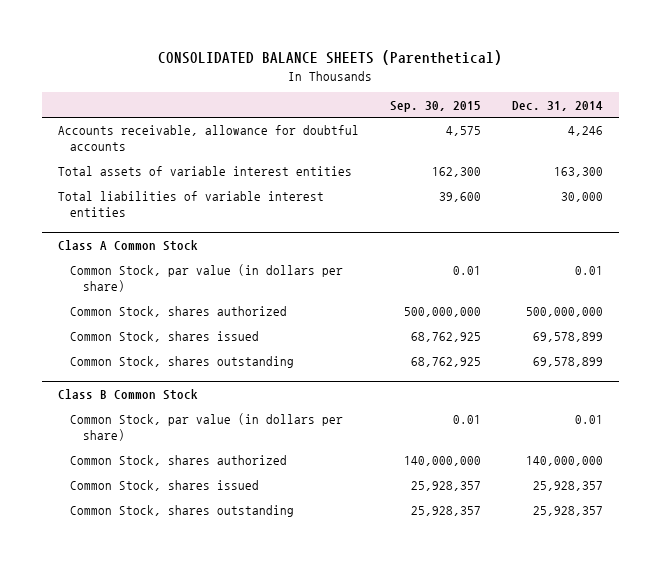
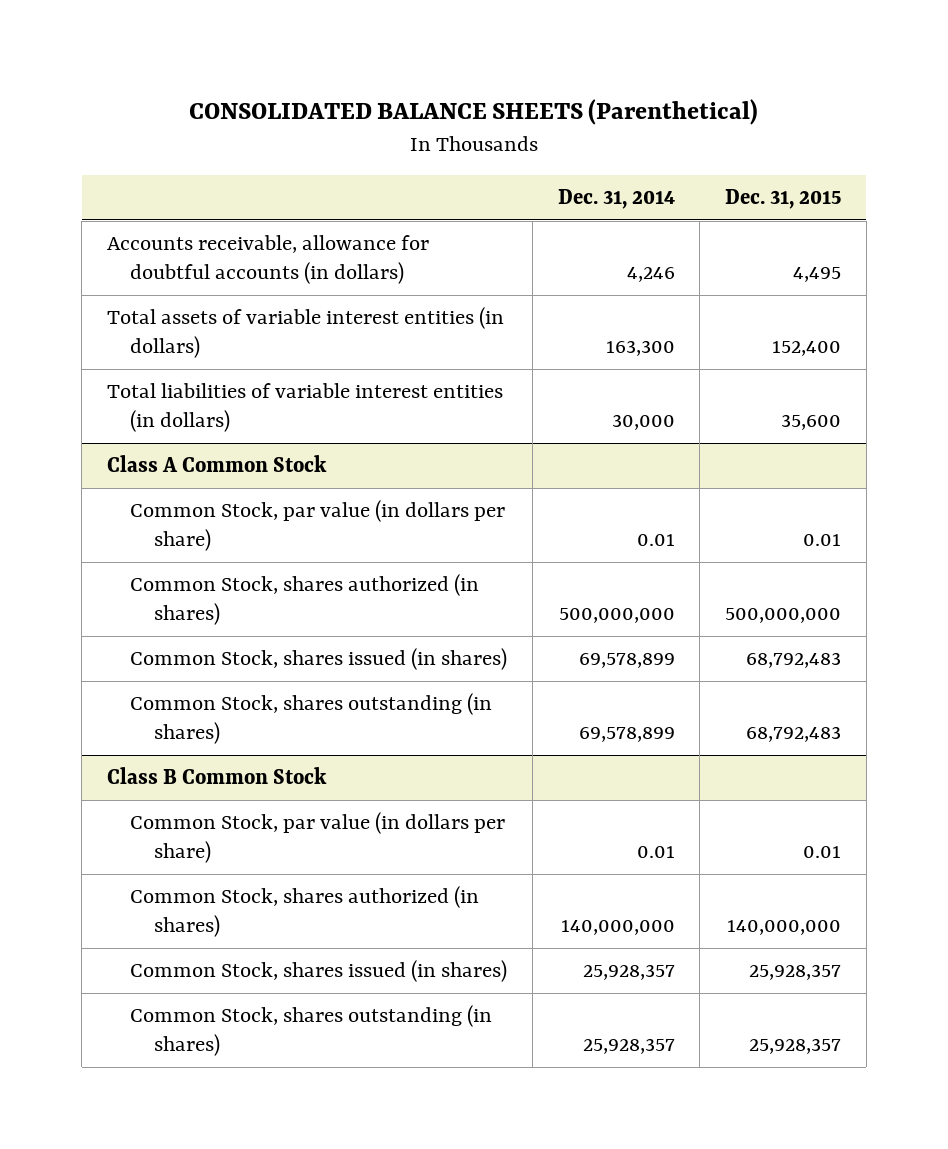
[389,100,481,112] Sep. 30, 2015 -> none
none -> [725,189,842,210] Dec. 31, 2015
[57,125,359,152] Accounts receivable, allowance for doubtful accounts -> [106,235,429,285] Accounts receivable, allowance for doubtful accounts (in dollars)
[57,166,352,177] Total assets of variable interest entities -> [106,307,504,359] Total assets of variable interest entities (in dollars)
[57,191,324,218] Total liabilities of variable interest entities -> [106,383,503,433] Total liabilities of variable interest entities (in dollars)
[70,306,288,318] Common Stock, shares authorized -> [130,574,480,626] Common Stock, shares authorized (in shares)
[70,331,260,343] Common Stock, shares issued -> [130,648,508,671] Common Stock, shares issued (in shares)
[70,356,295,369] Common Stock, shares outstanding -> [130,693,493,745] Common Stock, shares outstanding (in shares)
[70,455,288,467] Common Stock, shares authorized -> [130,886,480,938] Common Stock, shares authorized (in shares)
[70,480,260,492] Common Stock, shares issued -> [130,960,508,983] Common Stock, shares issued (in shares)
[70,505,295,518] Common Stock, shares outstanding -> [130,1005,493,1057] Common Stock, shares outstanding (in shares)

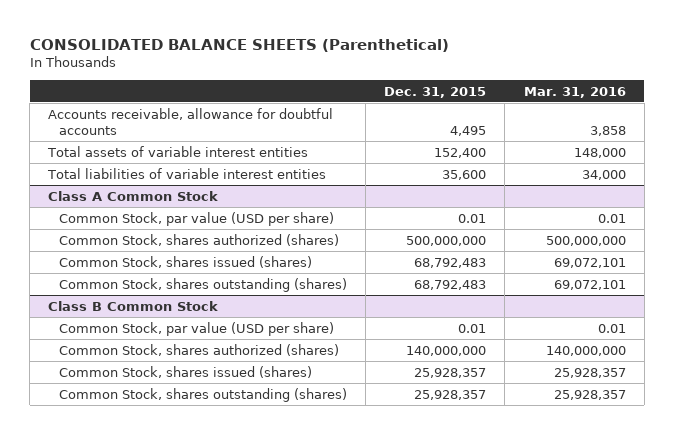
[557,189,675,210] Dec. 31, 2014 -> none
none -> [523,86,626,98] Mar. 31, 2016
[106,235,429,285] Accounts receivable, allowance for doubtful accounts (in dollars) -> [48,107,334,136] Accounts receivable, allowance for doubtful accounts
[106,307,504,359] Total assets of variable interest entities (in dollars) -> [47,145,309,157] Total assets of variable interest entities
[106,383,503,433] Total liabilities of variable interest entities (in dollars) -> [47,167,327,179] Total liabilities of variable interest entities
[130,500,506,552] Common Stock, par value (in dollars per share) -> [58,211,334,226] Common Stock, par value (USD per share)
[130,574,480,626] Common Stock, shares authorized (in shares) -> [58,233,339,246] Common Stock, shares authorized (shares)
[130,648,508,671] Common Stock, shares issued (in shares) -> [58,255,312,268] Common Stock, shares issued (shares)
[130,693,493,745] Common Stock, shares outstanding (in shares) -> [58,277,347,292] Common Stock, shares outstanding (shares)
[130,812,506,864] Common Stock, par value (in dollars per share) -> [58,321,334,336] Common Stock, par value (USD per share)
[130,886,480,938] Common Stock, shares authorized (in shares) -> [58,343,339,356] Common Stock, shares authorized (shares)
[130,960,508,983] Common Stock, shares issued (in shares) -> [58,365,312,378] Common Stock, shares issued (shares)
[130,1005,493,1057] Common Stock, shares outstanding (in shares) -> [58,387,347,402] Common Stock, shares outstanding (shares)

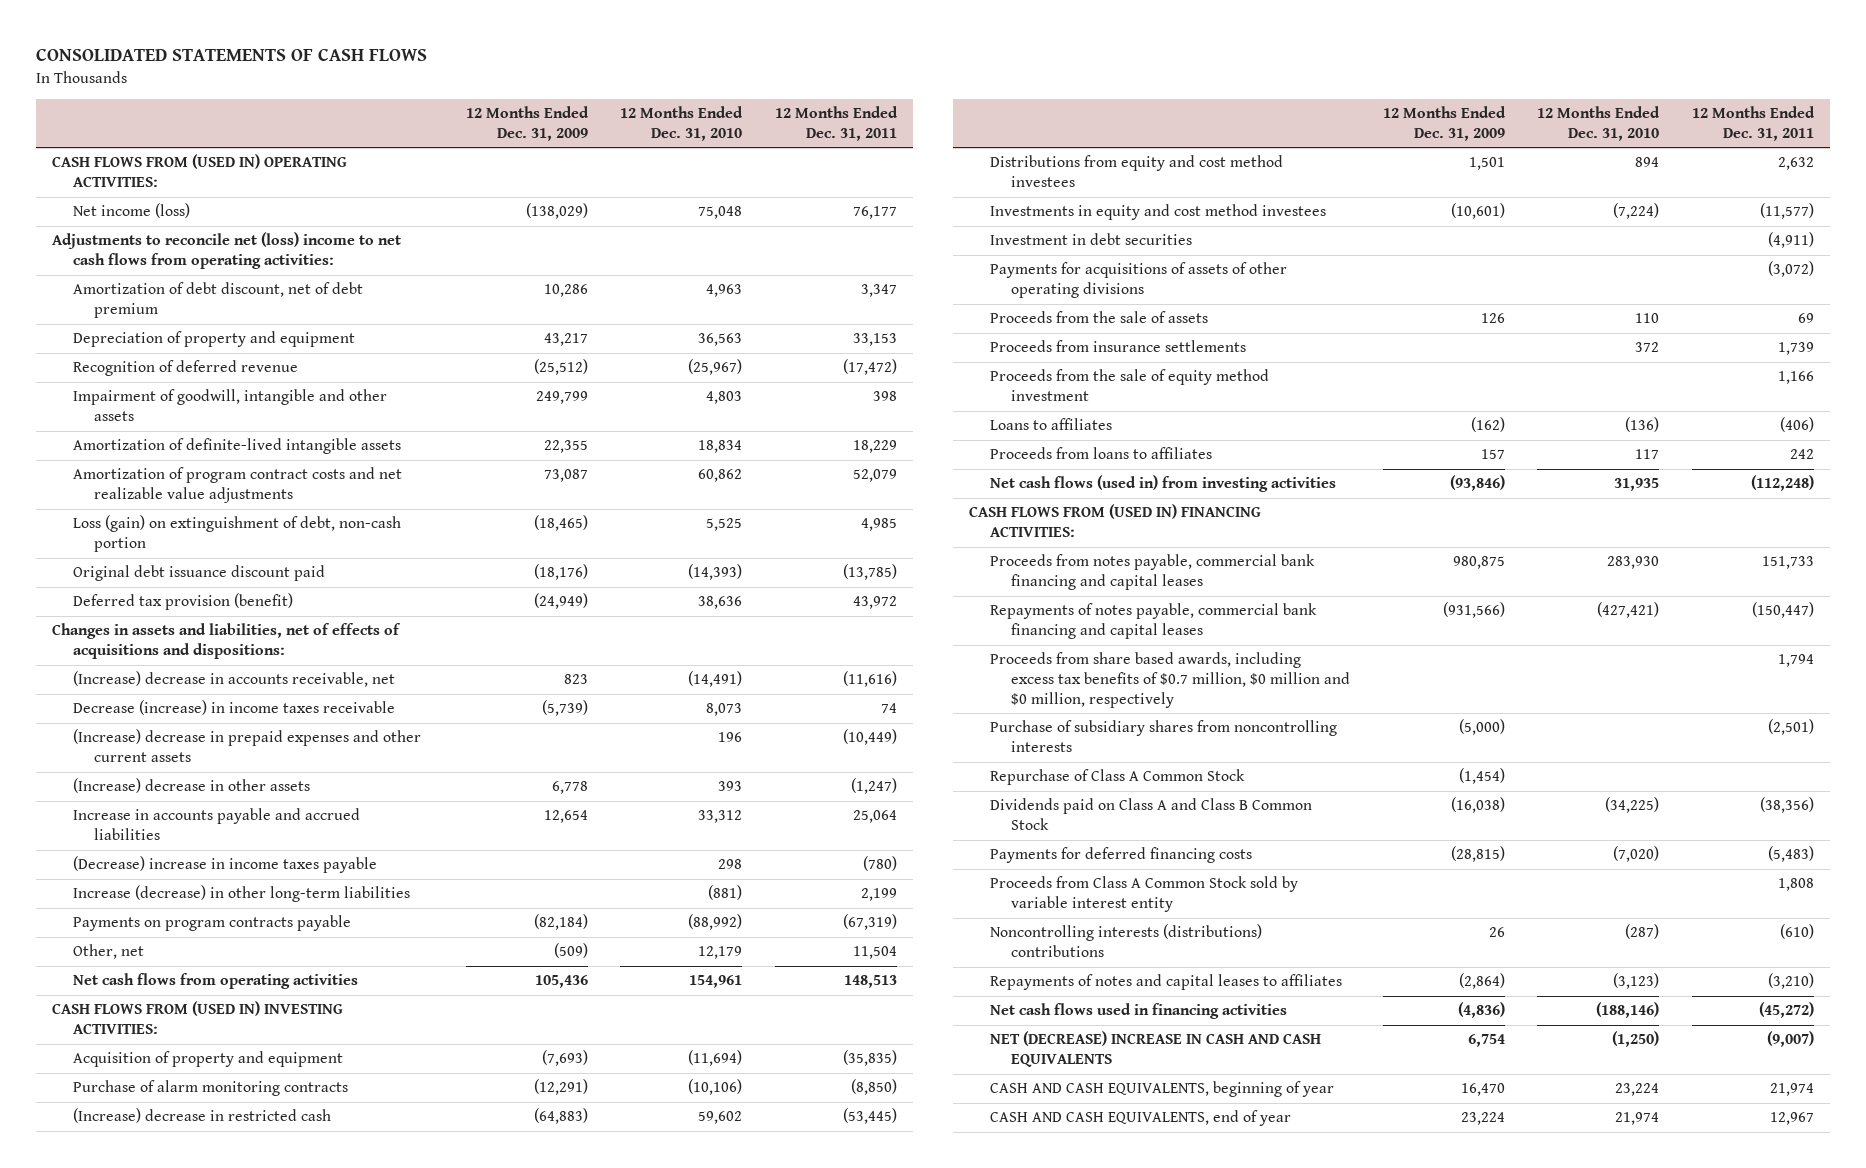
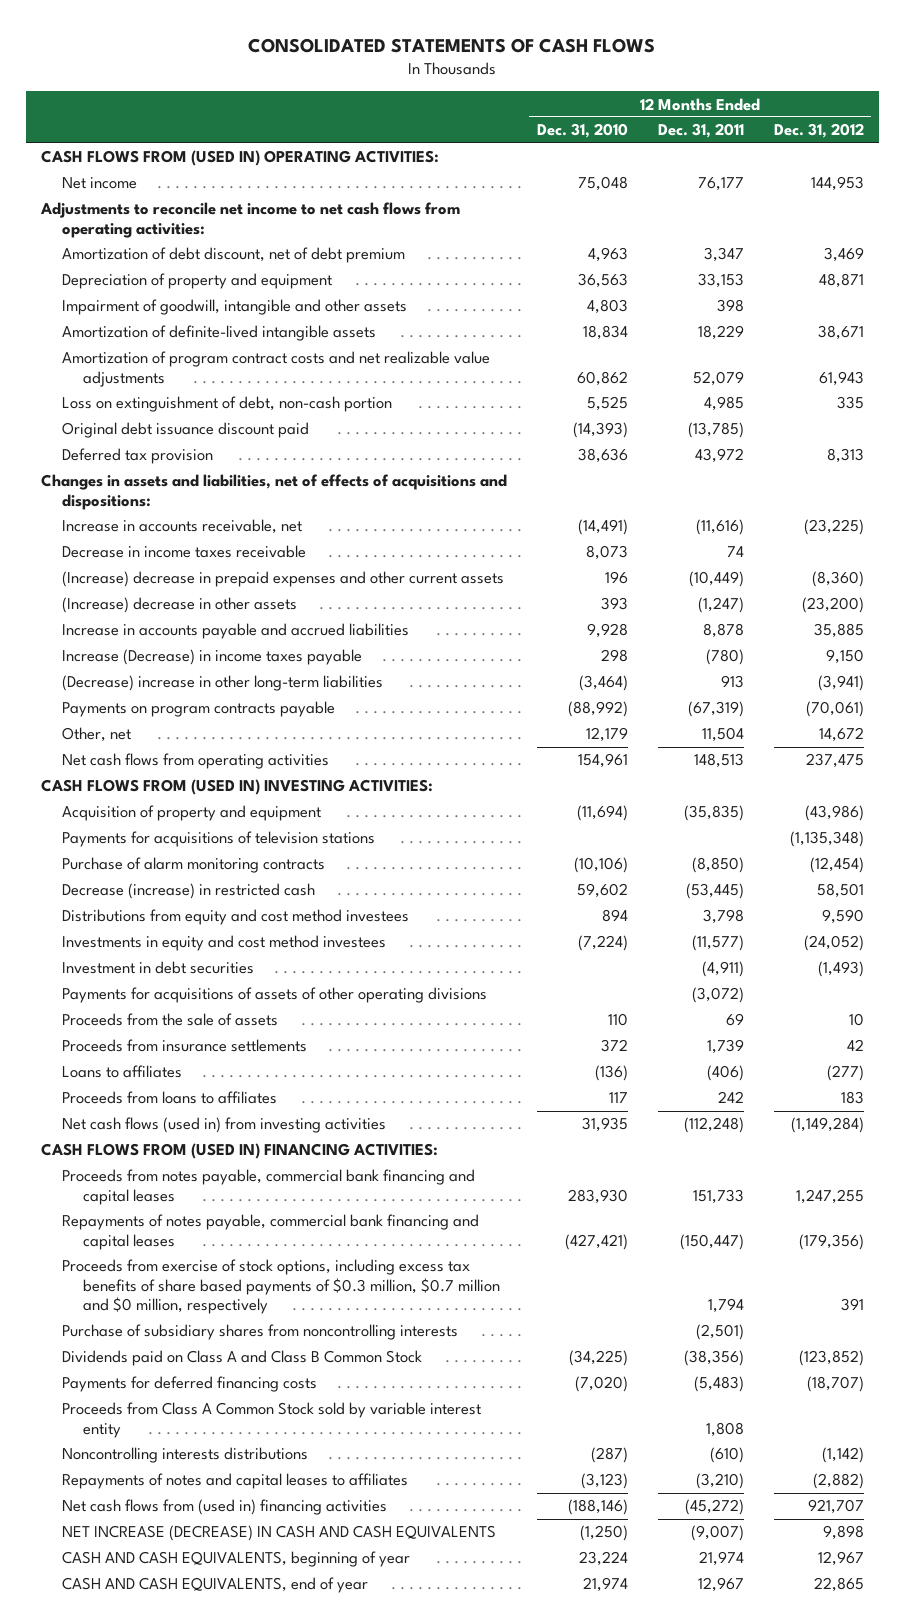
[465,106,589,141] 12 Months Ended Dec. 31, 2009 -> none
none -> [773,123,864,139] Dec. 31, 2012
[73,203,191,219] Net income (loss) -> [61,177,137,190] Net income
[52,232,402,270] Adjustments to reconcile net (loss) income to net cash flows from operating activities: -> [39,202,460,238] Adjustments to reconcile net income to net cash flows from operating activities:
[73,360,299,377] Recognition of deferred revenue -> none
[73,515,402,553] Loss (gain) on extinguishment of debt, non-cash portion -> [61,396,392,413] Loss on extinguishment of debt, non-cash portion
[73,593,294,611] Deferred tax provision (benefit) -> [61,448,213,465] Deferred tax provision
[73,671,396,688] (Increase) decrease in accounts receivable, net -> [61,519,302,535] Increase in accounts receivable, net
[73,700,396,716] Decrease (increase) in income taxes receivable -> [61,545,306,559] Decrease in income taxes receivable
[698,810,743,824] 33,312 -> [586,623,628,639] 9,928
[852,810,897,824] 25,064 -> [702,623,744,639] 8,878
[73,856,378,874] (Decrease) increase in income taxes payable -> [61,649,362,666] Increase (Decrease) in income taxes payable
[73,885,411,903] Increase (decrease) in other long-term liabilities -> [61,675,383,692] (Decrease) increase in other long-term liabilities
[708,885,743,901] (881) -> [578,675,628,692] (3,464)
[860,888,897,902] 2,199 -> [720,675,744,689] 913
none -> [61,831,375,848] Payments for acquisitions of television stations
[73,1108,332,1124] (Increase) decrease in restricted cash -> [61,883,315,900] Decrease (increase) in restricted cash
[1777,157,1814,171] 2,632 -> [702,909,744,925] 3,798
[990,369,1270,402] Proceeds from the sale of equity method investment -> none
[990,652,1351,709] Proceeds from share based awards, including excess tax benefits of $0.7 million, $0 million and $0 million, respectively -> [61,1259,501,1315] Proceeds from exercise of stock options, including excess tax benefits of share based payments of $0.3 million, $0.7 million and $0 million, respectively
[990,769,1246,786] Repurchase of Class A Common Stock -> none
[990,924,1263,958] Noncontrolling interests (distributions) contributions -> [61,1447,308,1464] Noncontrolling interests distributions
[990,1003,1288,1020] Net cash flows used in financing activities -> [61,1499,387,1516] Net cash flows from (used in) financing activities
[990,1031,1322,1068] NET (DECREASE) INCREASE IN CASH AND CASH EQUIVALENTS -> [61,1525,496,1542] NET INCREASE (DECREASE) IN CASH AND CASH EQUIVALENTS

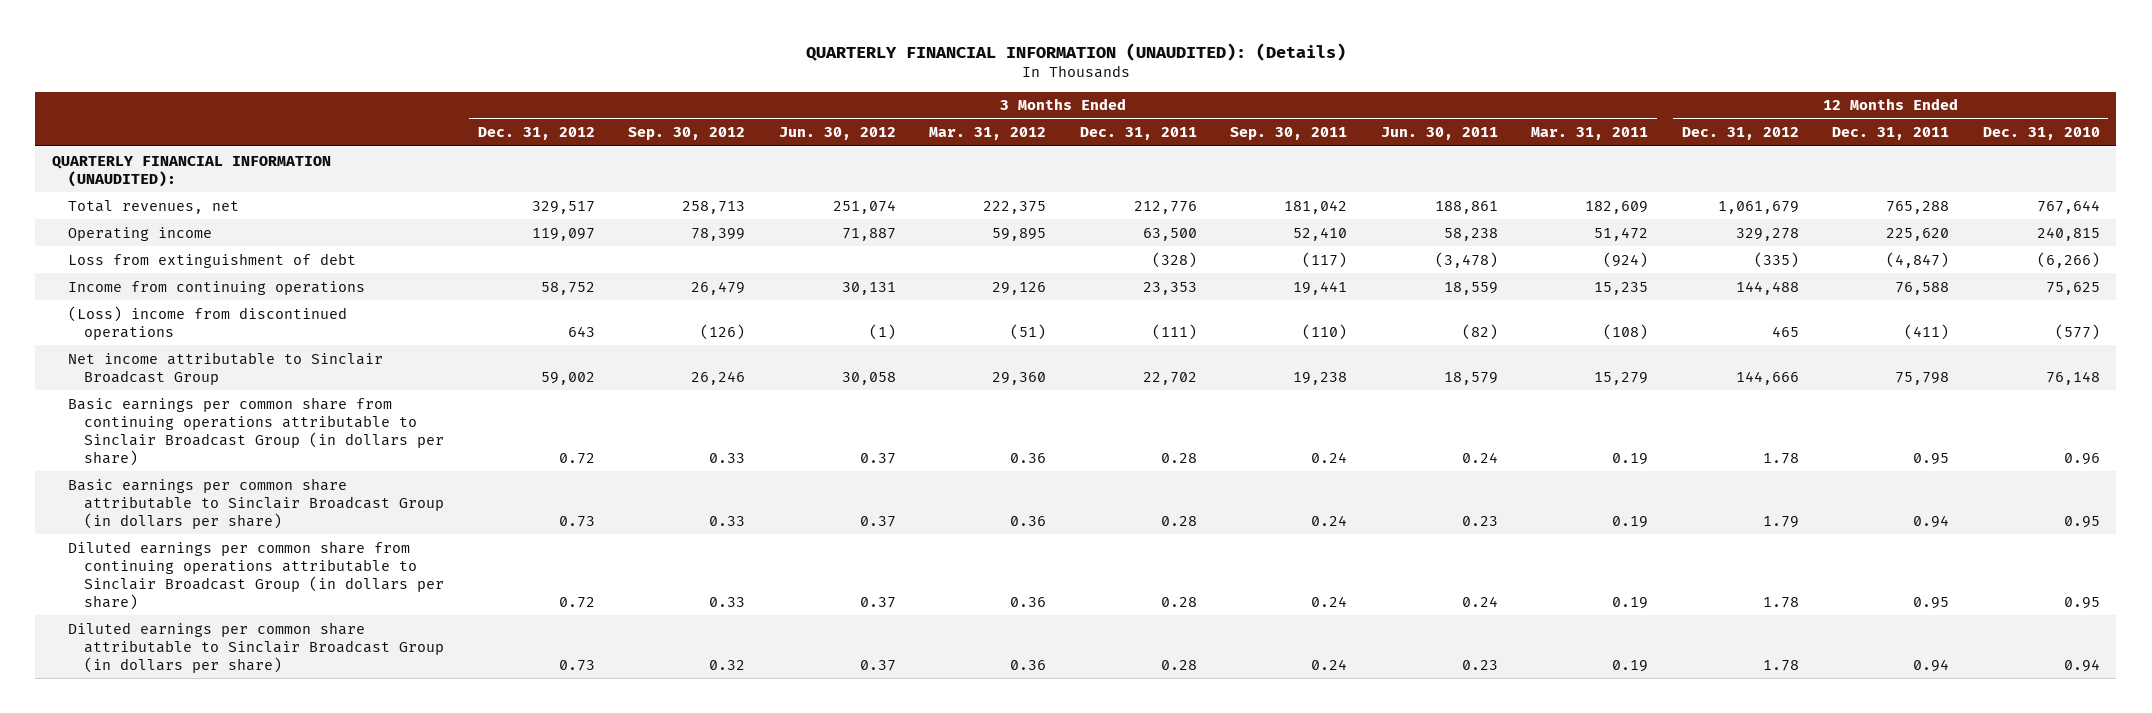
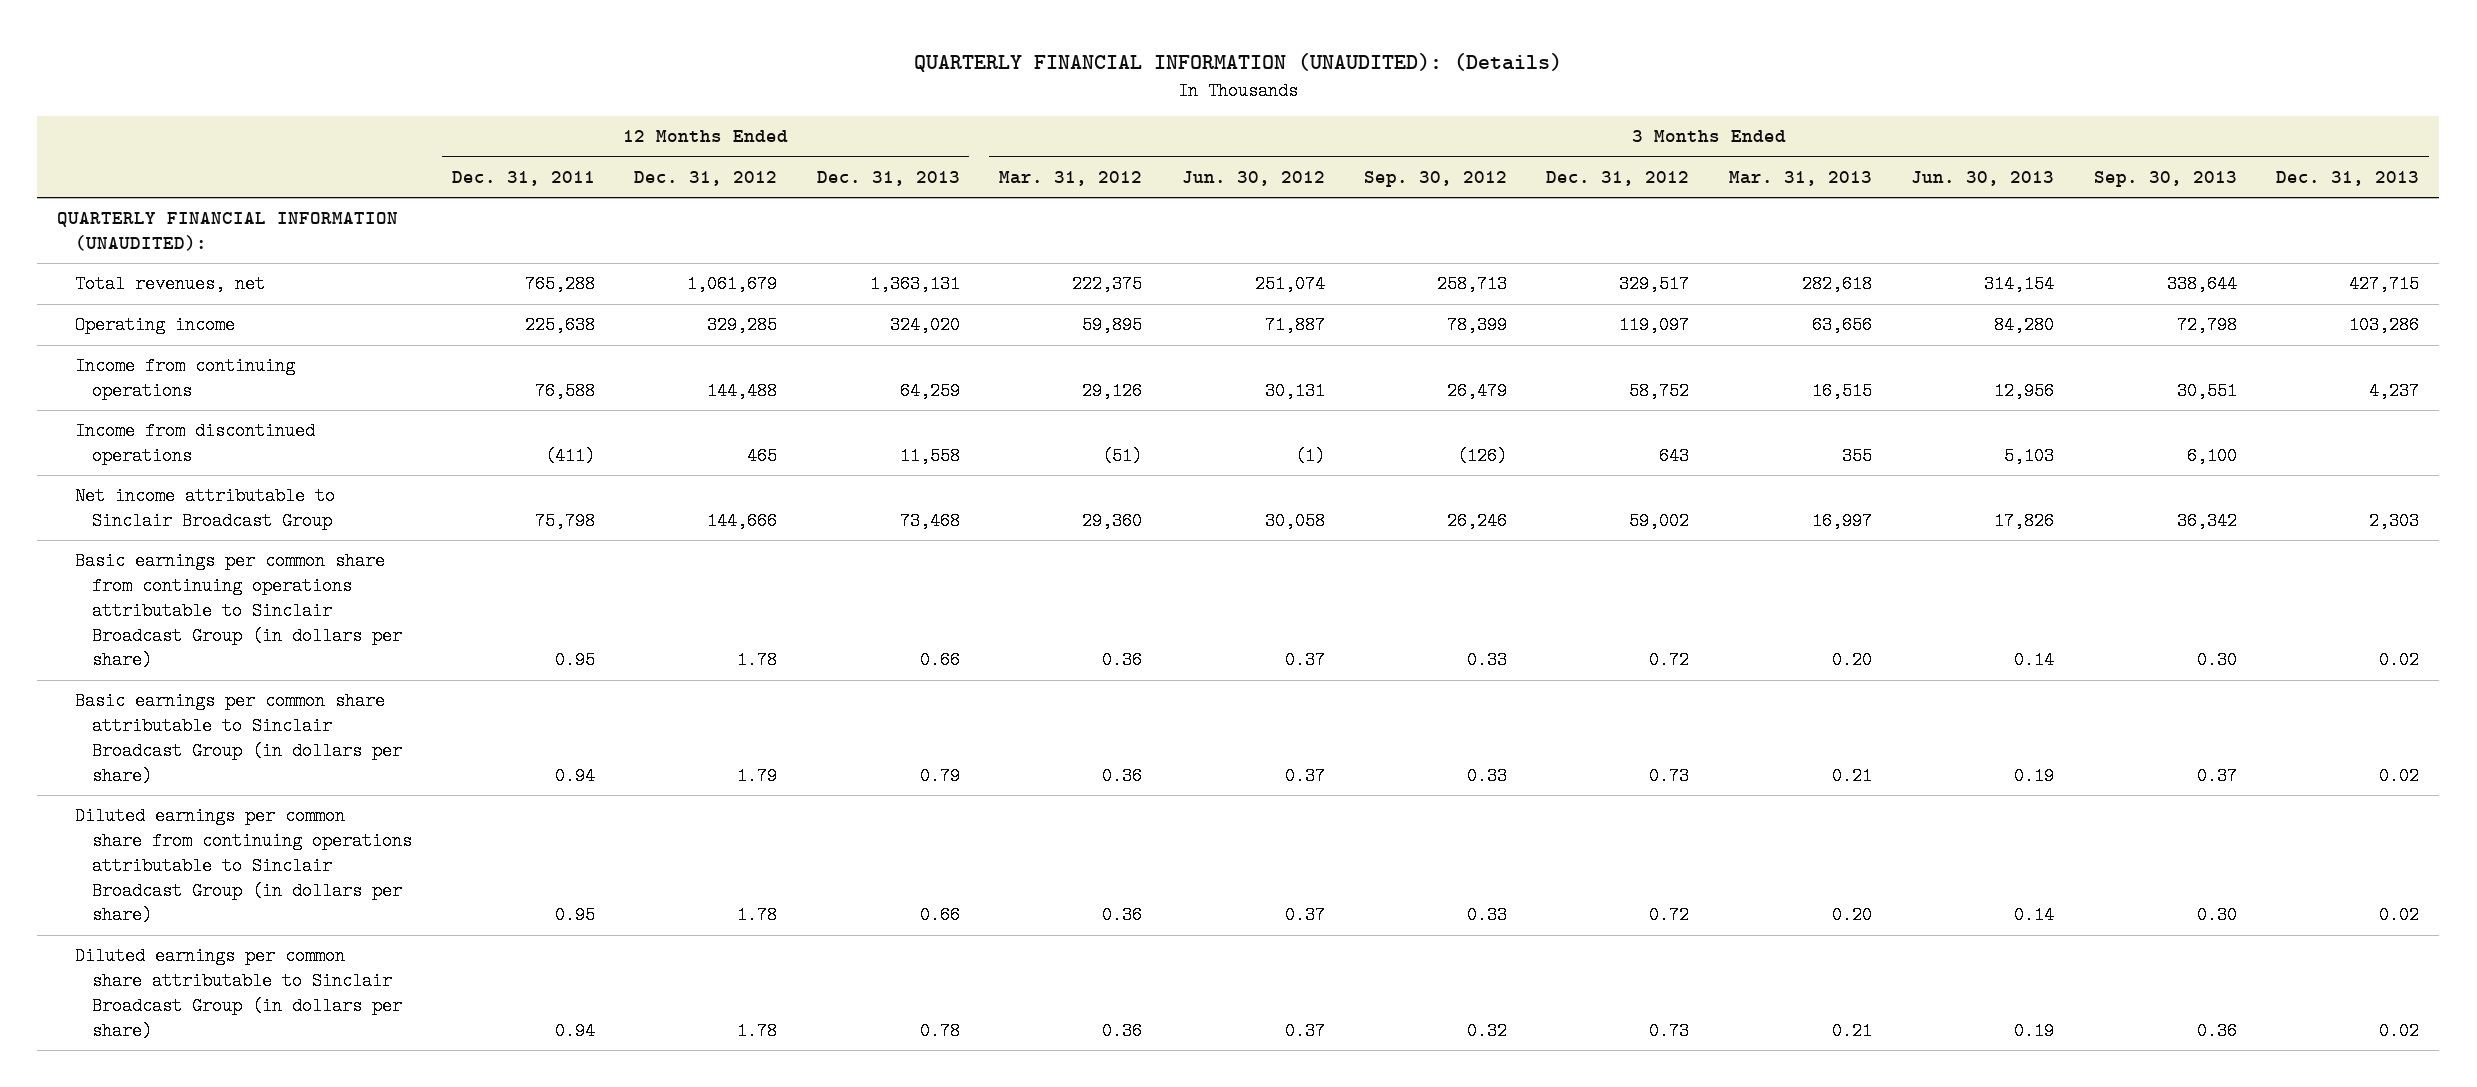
[1079,127,1197,141] Dec. 31, 2011 -> none
[1230,127,1348,141] Sep. 30, 2011 -> none
[1380,127,1498,141] Jun. 30, 2011 -> none
[1531,127,1649,141] Mar. 31, 2011 -> none
[1982,127,2100,141] Dec. 31, 2010 -> none
none -> [816,170,960,186] Dec. 31, 2013
none -> [1728,170,1872,186] Mar. 31, 2013
none -> [1911,170,2055,186] Jun. 30, 2013
none -> [2093,170,2237,187] Sep. 30, 2013
none -> [2276,170,2420,186] Dec. 31, 2013
[68,252,357,268] Loss from extinguishment of debt -> none
[1735,227,1799,241] 329,278 -> [707,316,778,335] 329,285
[1886,227,1950,241] 225,620 -> [524,316,595,335] 225,638
[68,305,348,340] (Loss) income from discontinued operations -> [74,422,315,466] Income from discontinued operations

